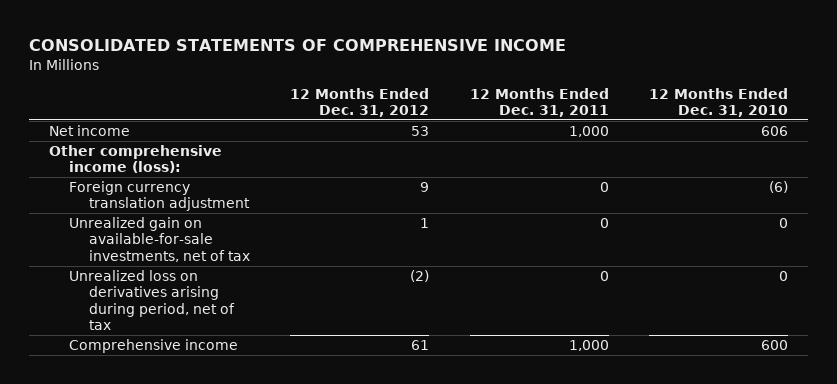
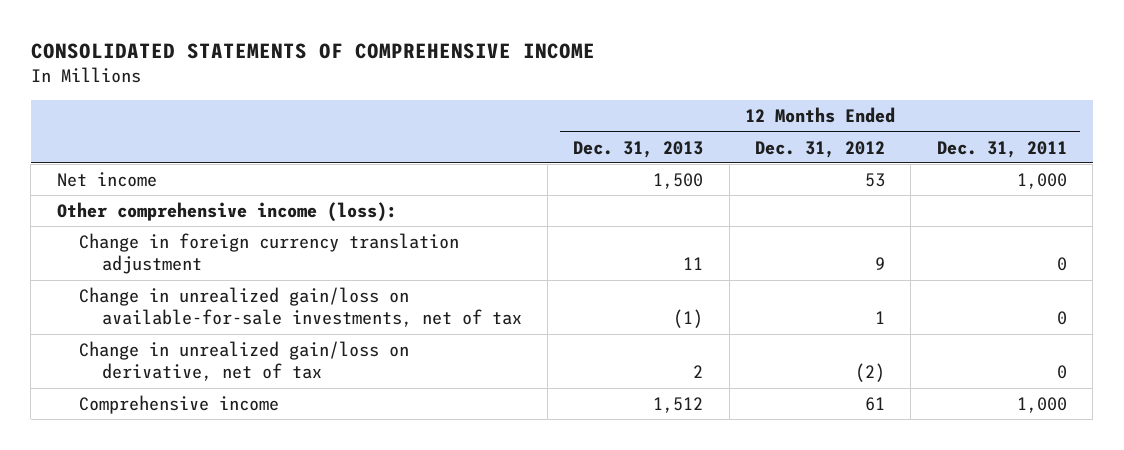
[649,87,789,117] 12 Months Ended Dec. 31, 2010 -> none
none -> [573,140,704,158] Dec. 31, 2013
[69,181,250,212] Foreign currency translation adjustment -> [79,232,460,275] Change in foreign currency translation adjustment
[69,217,250,262] Unrealized gain on available-for-sale investments, net of tax -> [79,286,522,328] Change in unrealized gain/loss on available-for-sale investments, net of tax
[69,270,235,331] Unrealized loss on derivatives arising during period, net of tax -> [79,340,410,382] Change in unrealized gain/loss on derivative, net of tax

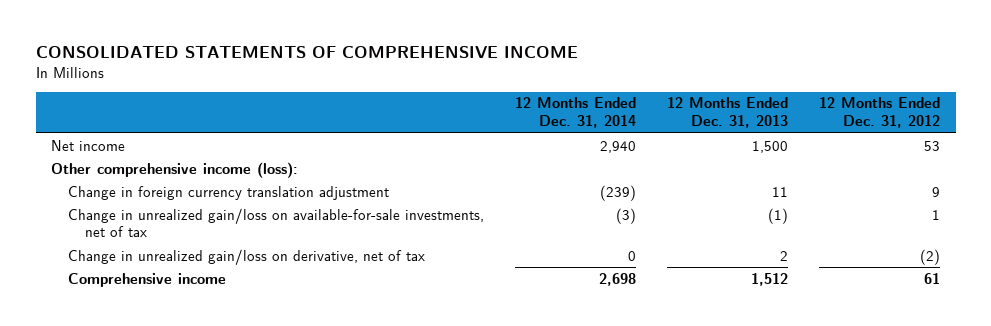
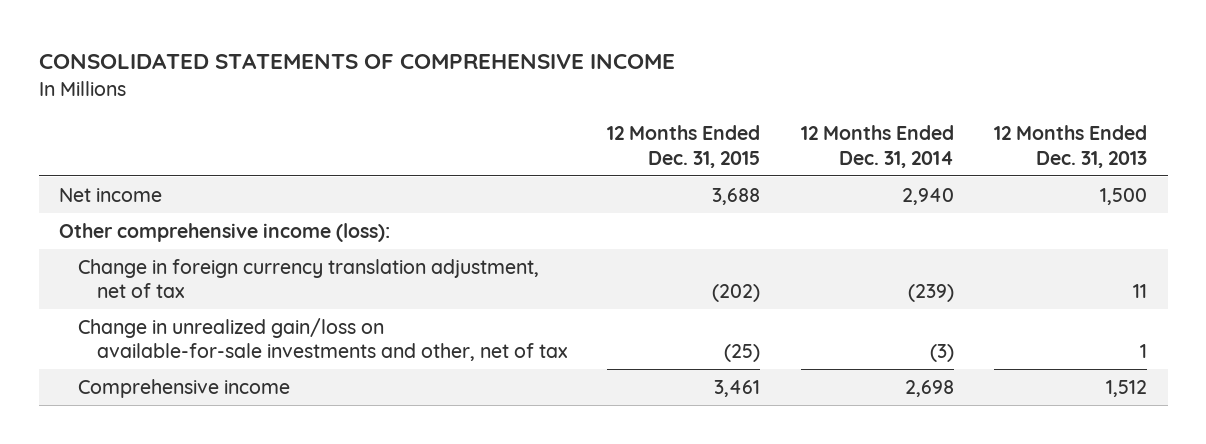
[819,97,941,129] 12 Months Ended Dec. 31, 2012 -> none
none -> [607,125,761,168] 12 Months Ended Dec. 31, 2015
[68,248,426,265] Change in unrealized gain/loss on derivative, net of tax -> none
[68,185,390,200] Change in foreign currency translation adjustment -> [77,259,539,299] Change in foreign currency translation adjustment, net of tax
[68,207,485,238] Change in unrealized gain/loss on available-for-sale investments, net of tax -> [77,318,568,362] Change in unrealized gain/loss on available-for-sale investments and other, net of tax
[768,207,789,224] (1) -> [1140,344,1148,359] 1

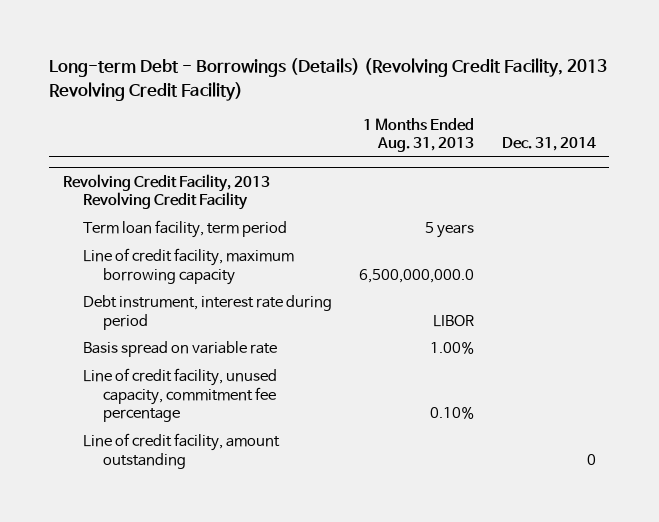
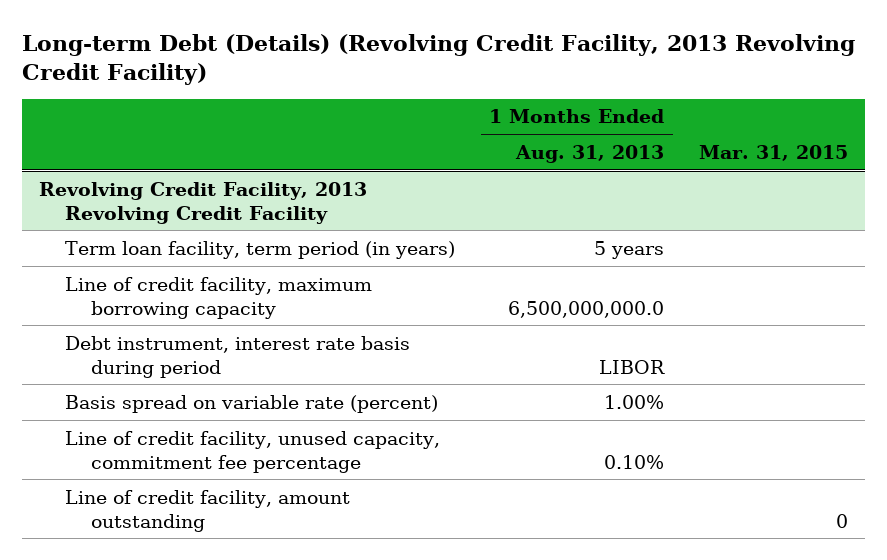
[49,58,608,101] Long-term Debt - Borrowings (Details) (Revolving Credit Facility, 2013 Revolving Credit Facility) -> [21,33,855,85] Long-term Debt (Details) (Revolving Credit Facility, 2013 Revolving Credit Facility)
[501,137,596,152] Dec. 31, 2014 -> none
none -> [698,144,848,161] Mar. 31, 2015
[82,220,287,239] Term loan facility, term period -> [65,240,456,259] Term loan facility, term period (in years)
[82,295,332,330] Debt instrument, interest rate during period -> [65,335,411,378] Debt instrument, interest rate basis during period
[82,341,277,358] Basis spread on variable rate -> [65,394,439,413] Basis spread on variable rate (percent)

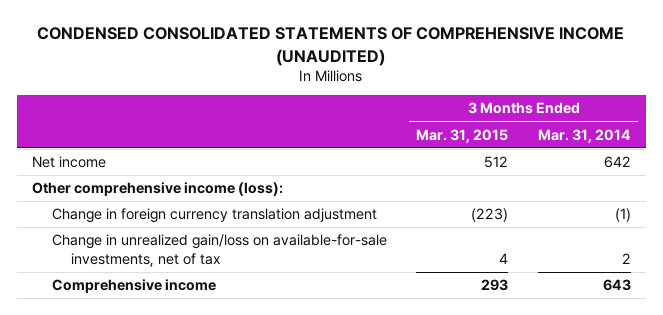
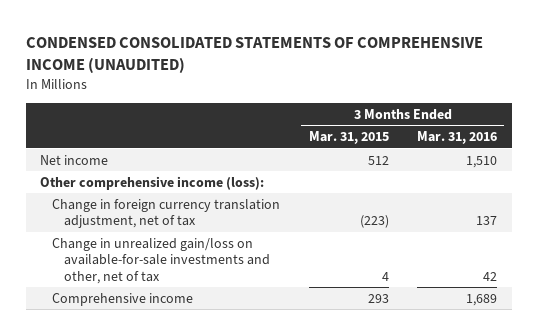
[537,128,631,143] Mar. 31, 2014 -> none
none -> [417,131,498,145] Mar. 31, 2016
[51,208,377,224] Change in foreign currency translation adjustment -> [51,198,280,229] Change in foreign currency translation adjustment, net of tax
[51,234,387,267] Change in unrealized gain/loss on available-for-sale investments, net of tax -> [51,237,270,284] Change in unrealized gain/loss on available-for-sale investments and other, net of tax

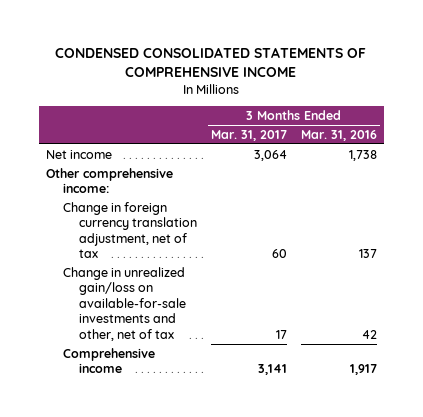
[25,36,483,73] CONDENSED CONSOLIDATED STATEMENTS OF COMPREHENSIVE INCOME (UNAUDITED) -> [55,47,367,78] CONDENSED CONSOLIDATED STATEMENTS OF COMPREHENSIVE INCOME
[308,131,389,145] Mar. 31, 2015 -> none
none -> [211,129,288,141] Mar. 31, 2017
[466,155,498,168] 1,510 -> [348,149,377,161] 1,738
[39,175,264,190] Other comprehensive income (loss): -> [45,167,173,194] Other comprehensive income:
[466,293,498,306] 1,689 -> [349,364,377,376] 1,917

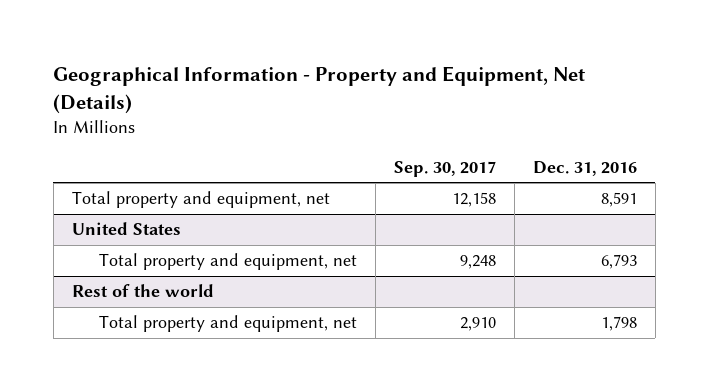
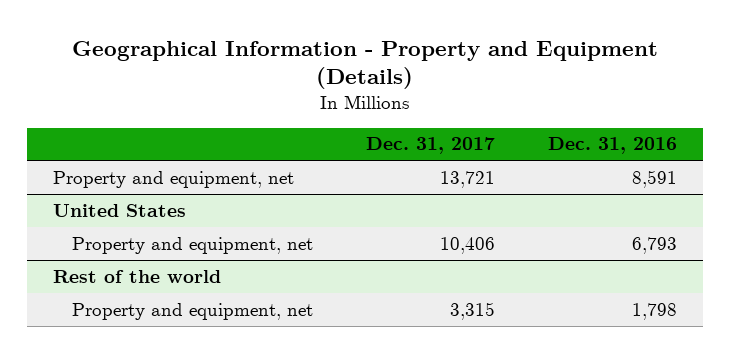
[53,66,586,115] Geographical Information - Property and Equipment, Net (Details) -> [72,40,659,90] Geographical Information - Property and Equipment (Details)
[394,160,497,177] Sep. 30, 2017 -> none
none -> [365,137,495,155] Dec. 31, 2017
[71,191,330,209] Total property and equipment, net -> [53,170,295,188] Property and equipment, net
[99,253,358,271] Total property and equipment, net -> [72,236,314,254] Property and equipment, net
[99,315,358,333] Total property and equipment, net -> [72,302,314,320] Property and equipment, net

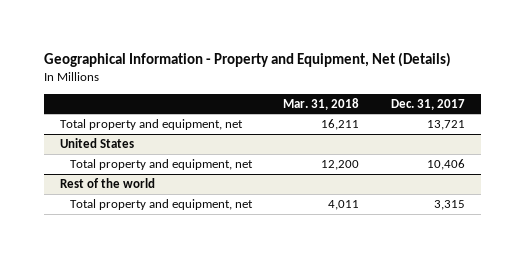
[72,40,659,90] Geographical Information - Property and Equipment (Details) -> [44,51,452,67] Geographical Information - Property and Equipment, Net (Details)
[547,137,677,155] Dec. 31, 2016 -> none
none -> [283,97,360,110] Mar. 31, 2018
[53,170,295,188] Property and equipment, net -> [59,119,243,131] Total property and equipment, net
[72,236,314,254] Property and equipment, net -> [69,159,253,171] Total property and equipment, net
[72,302,314,320] Property and equipment, net -> [69,199,253,211] Total property and equipment, net

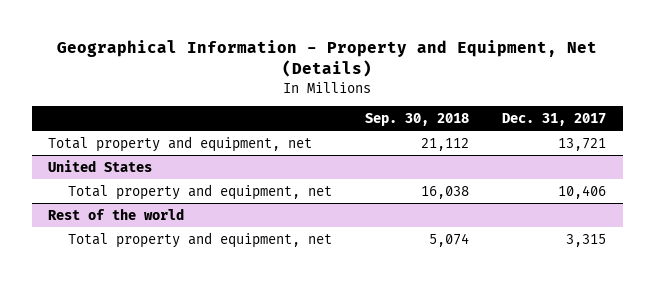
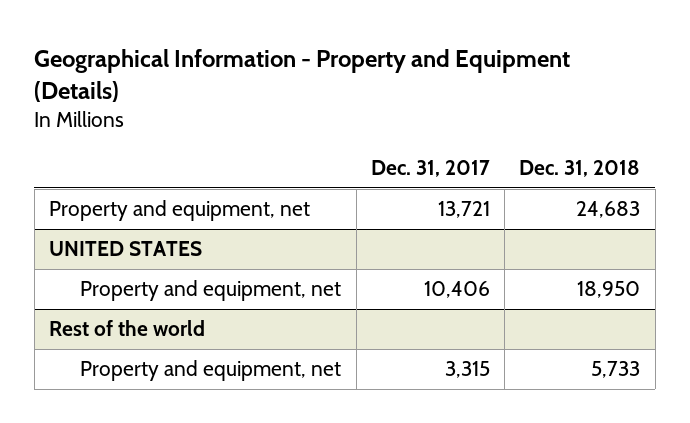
[57,40,598,78] Geographical Information - Property and Equipment, Net (Details) -> [34,48,571,103] Geographical Information - Property and Equipment (Details)
[365,113,470,127] Sep. 30, 2018 -> none
none -> [519,160,641,178] Dec. 31, 2018
[48,135,313,152] Total property and equipment, net -> [49,200,311,222] Property and equipment, net
[48,159,153,172] United States -> [49,241,203,257] UNITED STATES
[68,183,333,200] Total property and equipment, net -> [80,280,342,302] Property and equipment, net
[68,231,333,248] Total property and equipment, net -> [80,360,342,382] Property and equipment, net

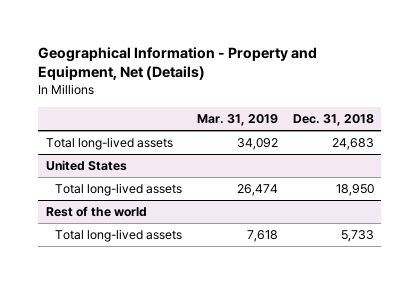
[34,48,571,103] Geographical Information - Property and Equipment (Details) -> [38,46,318,81] Geographical Information - Property and Equipment, Net (Details)
[370,160,490,178] Dec. 31, 2017 -> none
none -> [196,114,278,127] Mar. 31, 2019
[49,200,311,222] Property and equipment, net -> [45,137,173,151] Total long-lived assets
[49,241,203,257] UNITED STATES -> [45,160,127,172] United States
[80,280,342,302] Property and equipment, net -> [54,183,182,197] Total long-lived assets
[80,360,342,382] Property and equipment, net -> [54,229,182,243] Total long-lived assets

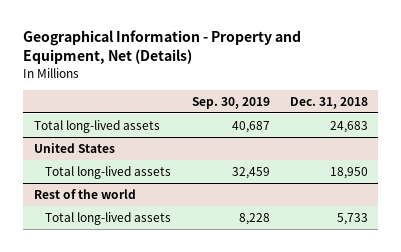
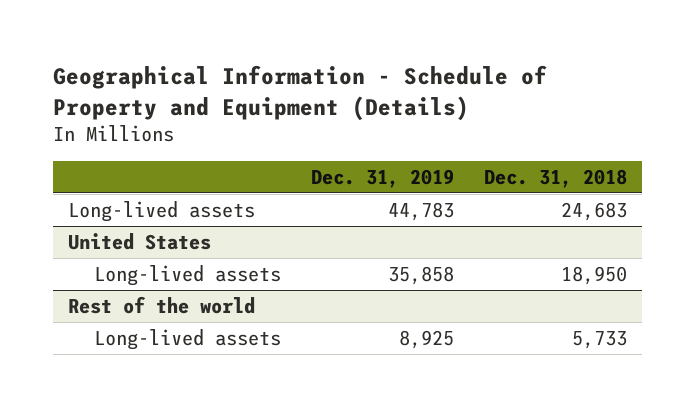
[23,30,302,65] Geographical Information - Property and Equipment, Net (Details) -> [53,64,548,121] Geographical Information - Schedule of Property and Equipment (Details)
[191,96,270,109] Sep. 30, 2019 -> none
none -> [310,168,454,188] Dec. 31, 2019
[33,119,160,133] Total long-lived assets -> [68,200,256,222] Long-lived assets
[45,165,172,179] Total long-lived assets -> [94,264,282,286] Long-lived assets
[45,211,172,225] Total long-lived assets -> [94,328,282,350] Long-lived assets

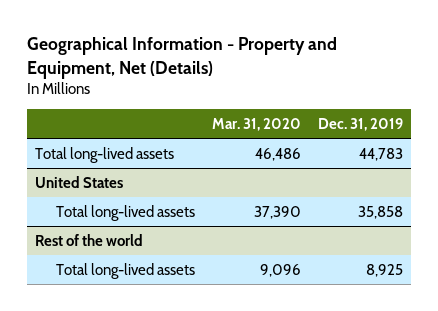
[53,64,548,121] Geographical Information - Schedule of Property and Equipment (Details) -> [26,37,337,79] Geographical Information - Property and Equipment, Net (Details)
[483,168,627,188] Dec. 31, 2018 -> none
none -> [212,117,302,131] Mar. 31, 2020
[68,200,256,222] Long-lived assets -> [35,146,175,163] Total long-lived assets
[94,264,282,286] Long-lived assets -> [56,204,196,221] Total long-lived assets
[94,328,282,350] Long-lived assets -> [56,262,196,279] Total long-lived assets

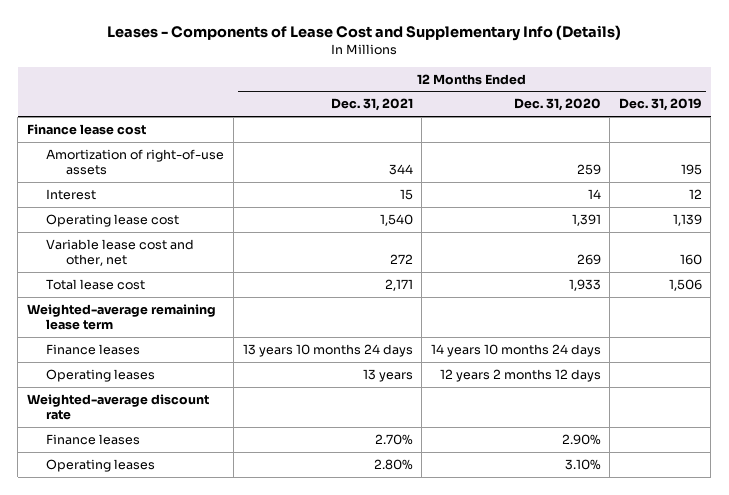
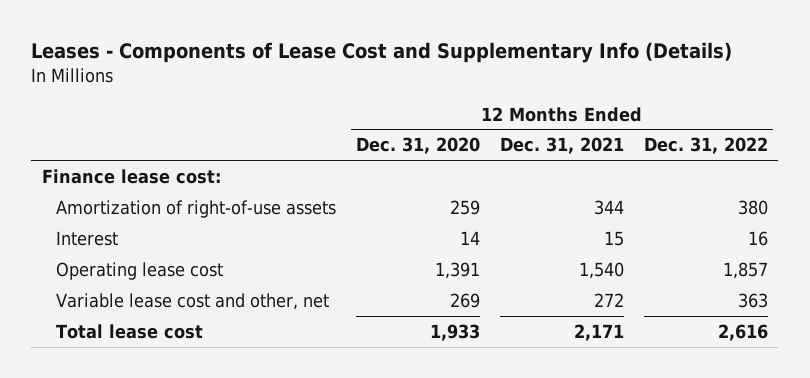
[618,98,702,112] Dec. 31, 2019 -> none
none -> [644,137,769,155] Dec. 31, 2022
[26,123,146,135] Finance lease cost -> [41,168,221,184] Finance lease cost:
[26,303,216,330] Weighted-average remaining lease term -> none
[46,343,141,355] Finance leases -> none
[46,368,156,382] Operating leases -> none
[26,393,209,420] Weighted-average discount rate -> none
[46,433,141,445] Finance leases -> none
[46,458,156,472] Operating leases -> none

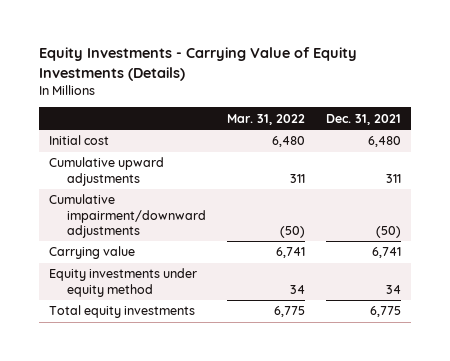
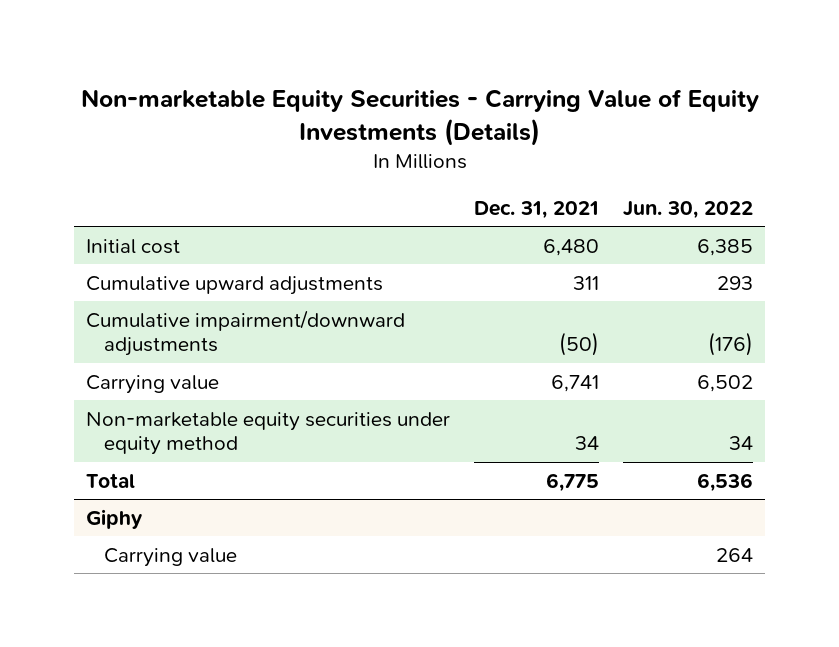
[38,47,357,81] Equity Investments - Carrying Value of Equity Investments (Details) -> [80,88,759,146] Non-marketable Equity Securities - Carrying Value of Equity Investments (Details)
[226,113,305,125] Mar. 31, 2022 -> none
none -> [623,200,754,219] Jun. 30, 2022
[49,268,198,297] Equity investments under equity method -> [86,411,451,456] Non-marketable equity securities under equity method
[49,305,196,319] Total equity investments -> [86,472,136,488] Total
none -> [86,508,144,529] Giphy
none -> [104,547,238,567] Carrying value

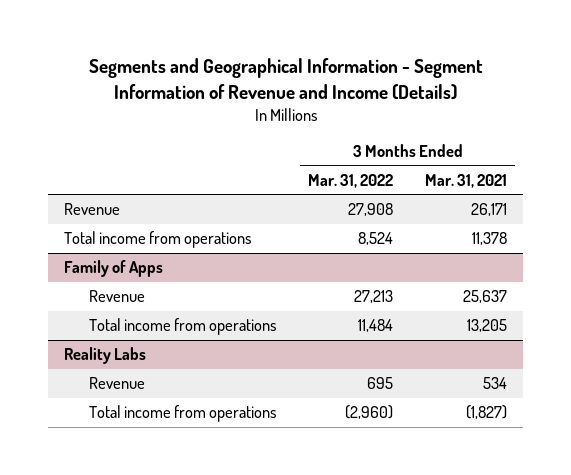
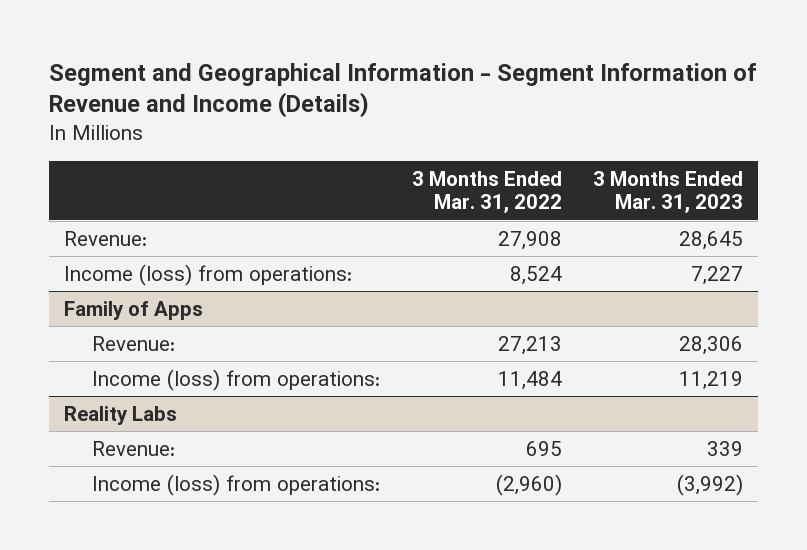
[88,58,483,100] Segments and Geographical Information - Segment Information of Revenue and Income (Details) -> [48,62,756,119] Segment and Geographical Information - Segment Information of Revenue and Income (Details)
[425,174,508,189] Mar. 31, 2021 -> none
none -> [592,170,743,214] 3 Months Ended Mar. 31, 2023
[64,203,121,216] Revenue -> [64,230,148,246] Revenue:
[64,231,252,249] Total income from operations -> [64,263,353,286] Income (loss) from operations:
[89,290,146,303] Revenue -> [92,335,176,351] Revenue:
[89,318,277,336] Total income from operations -> [92,368,381,391] Income (loss) from operations:
[89,377,146,390] Revenue -> [92,440,176,456] Revenue:
[89,405,277,423] Total income from operations -> [92,473,381,496] Income (loss) from operations:

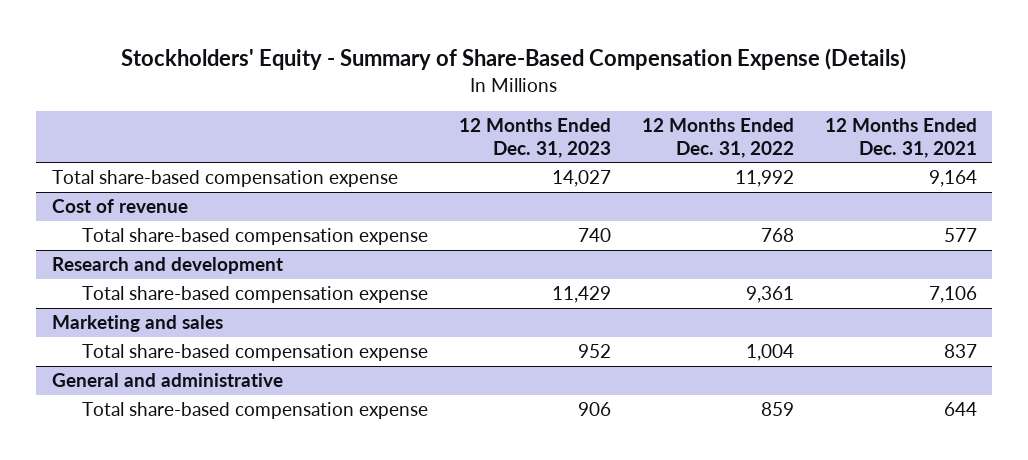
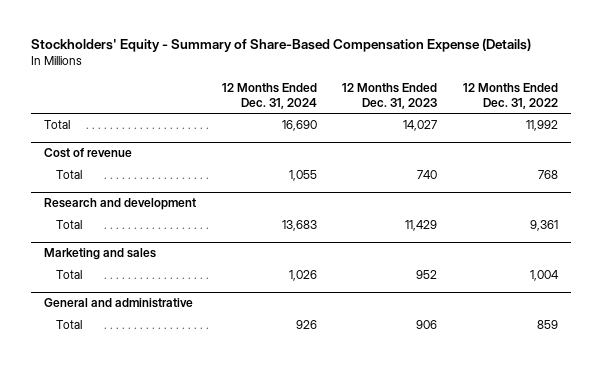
[824,118,977,158] 12 Months Ended Dec. 31, 2021 -> none
none -> [221,83,317,110] 12 Months Ended Dec. 31, 2024
[51,170,398,188] Total share-based compensation expense -> [43,119,70,129] Total
[81,228,428,246] Total share-based compensation expense -> [56,169,83,179] Total
[81,286,428,304] Total share-based compensation expense -> [56,219,83,229] Total
[81,344,428,362] Total share-based compensation expense -> [56,269,83,279] Total
[81,402,428,420] Total share-based compensation expense -> [56,319,83,329] Total

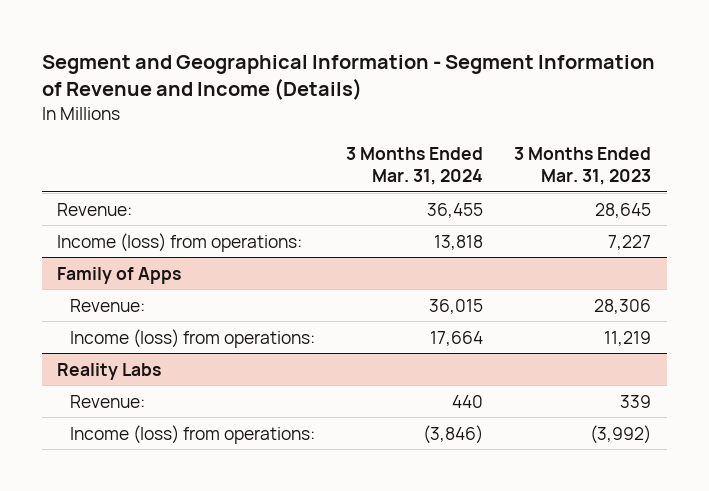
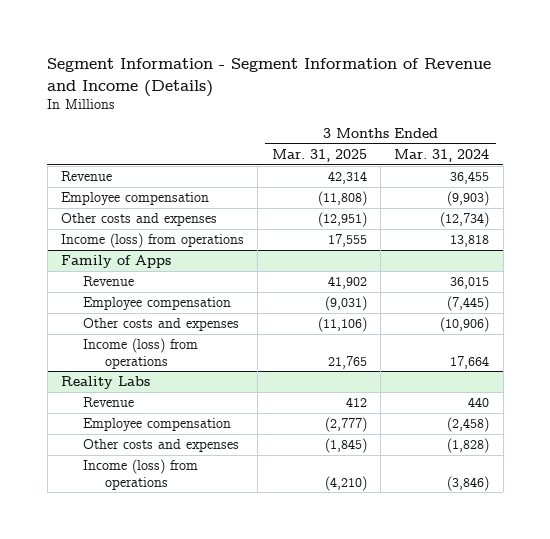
[41,54,655,101] Segment and Geographical Information - Segment Information of Revenue and Income (Details) -> [47,57,492,97] Segment Information - Segment Information of Revenue and Income (Details)
[514,146,652,185] 3 Months Ended Mar. 31, 2023 -> none
none -> [271,149,367,163] Mar. 31, 2025
[57,202,133,216] Revenue: -> [61,171,113,182] Revenue
none -> [61,192,210,206] Employee compensation
none -> [61,213,218,227] Other costs and expenses
[57,232,303,252] Income (loss) from operations: -> [61,233,245,249] Income (loss) from operations
[70,298,146,312] Revenue: -> [83,276,135,287] Revenue
none -> [83,297,232,311] Employee compensation
none -> [83,318,240,332] Other costs and expenses
[70,328,316,348] Income (loss) from operations: -> [83,338,199,369] Income (loss) from operations
[70,394,146,408] Revenue: -> [83,397,135,408] Revenue
none -> [83,418,232,432] Employee compensation
none -> [83,439,240,453] Other costs and expenses
[70,424,316,444] Income (loss) from operations: -> [83,459,199,490] Income (loss) from operations

